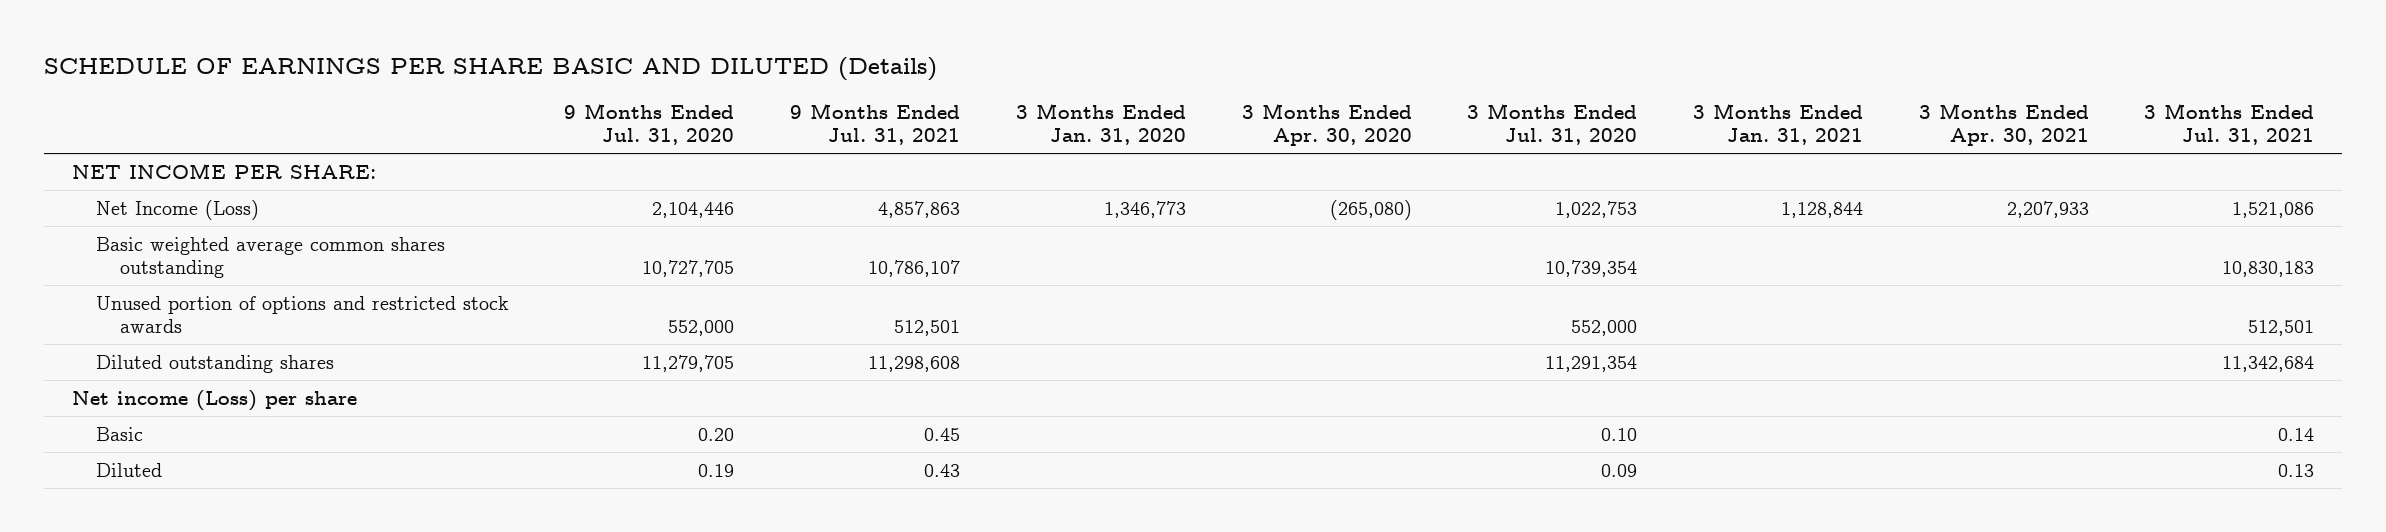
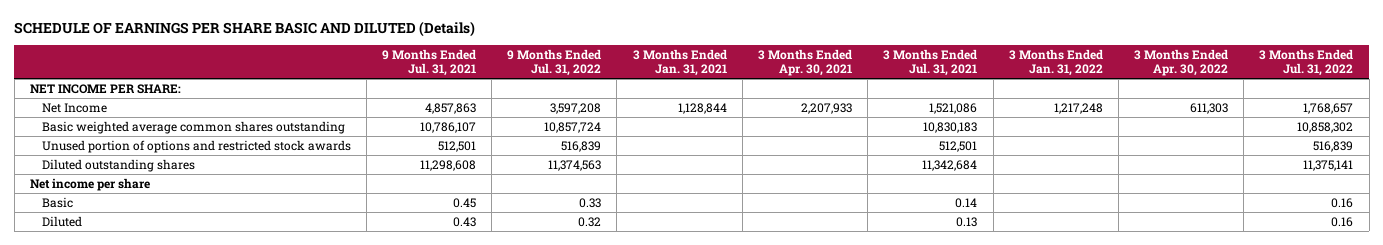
[564,102,735,145] 9 Months Ended Jul. 31, 2020 -> none
[1015,102,1186,145] 3 Months Ended Jan. 31, 2020 -> none
[1241,102,1412,146] 3 Months Ended Apr. 30, 2020 -> none
[1467,102,1638,145] 3 Months Ended Jul. 31, 2020 -> none
none -> [507,48,602,77] 9 Months Ended Jul. 31, 2022
none -> [1008,48,1103,77] 3 Months Ended Jan. 31, 2022
none -> [1134,48,1229,77] 3 Months Ended Apr. 30, 2022
none -> [1259,48,1354,77] 3 Months Ended Jul. 31, 2022
[95,199,259,220] Net Income (Loss) -> [41,102,107,113] Net Income
[71,389,357,411] Net income (Loss) per share -> [29,177,150,191] Net income per share

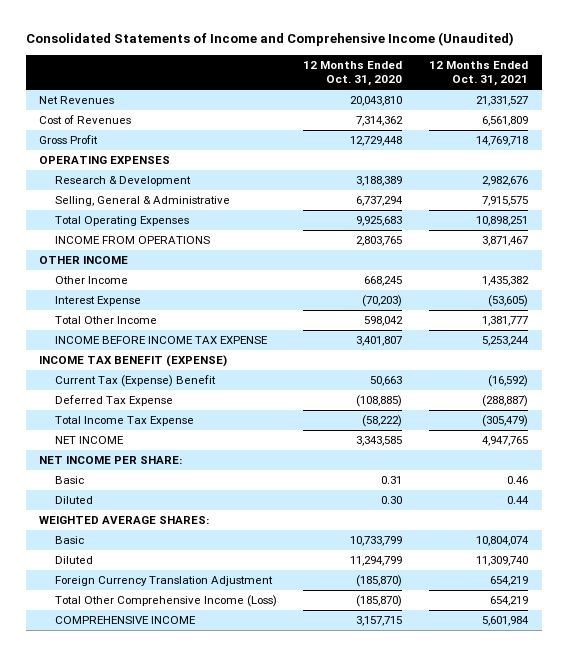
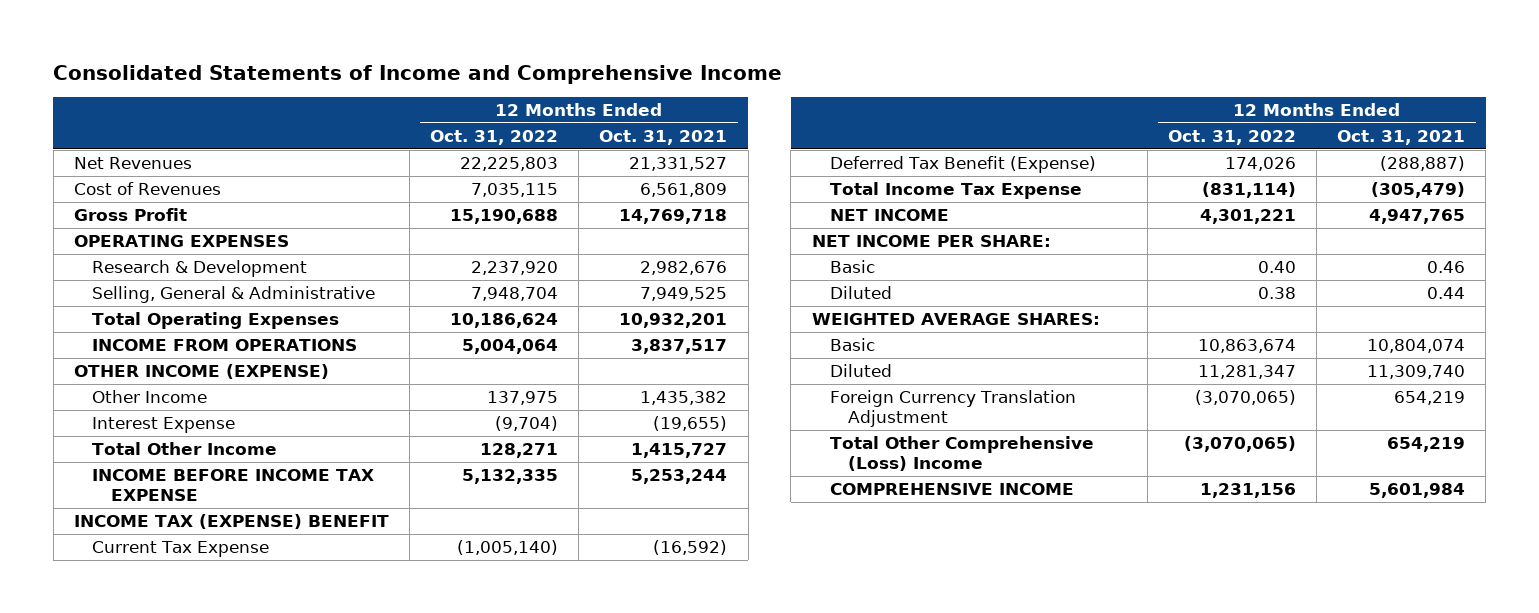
[25,32,514,47] Consolidated Statements of Income and Comprehensive Income (Unaudited) -> [53,64,783,84] Consolidated Statements of Income and Comprehensive Income
[303,61,403,87] 12 Months Ended Oct. 31, 2020 -> none
none -> [430,129,559,145] Oct. 31, 2022
[482,196,529,207] 7,915,575 -> [640,287,728,302] 7,949,525
[476,216,529,227] 10,898,251 -> [619,313,728,329] 10,932,201
[482,236,529,247] 3,871,467 -> [631,339,728,355] 3,837,517
[38,256,128,265] OTHER INCOME -> [73,364,329,380] OTHER INCOME (EXPENSE)
[488,295,529,308] (53,605) -> [653,416,728,432] (19,655)
[482,316,529,327] 1,381,777 -> [631,443,728,459] 1,415,727
[38,355,227,368] INCOME TAX BENEFIT (EXPENSE) -> [73,514,389,530] INCOME TAX (EXPENSE) BENEFIT
[54,375,216,388] Current Tax (Expense) Benefit -> [92,541,270,558] Current Tax Expense
[54,395,173,407] Deferred Tax Expense -> [829,156,1096,174] Deferred Tax Benefit (Expense)
[54,595,277,608] Total Other Comprehensive Income (Loss) -> [829,436,1094,471] Total Other Comprehensive (Loss) Income

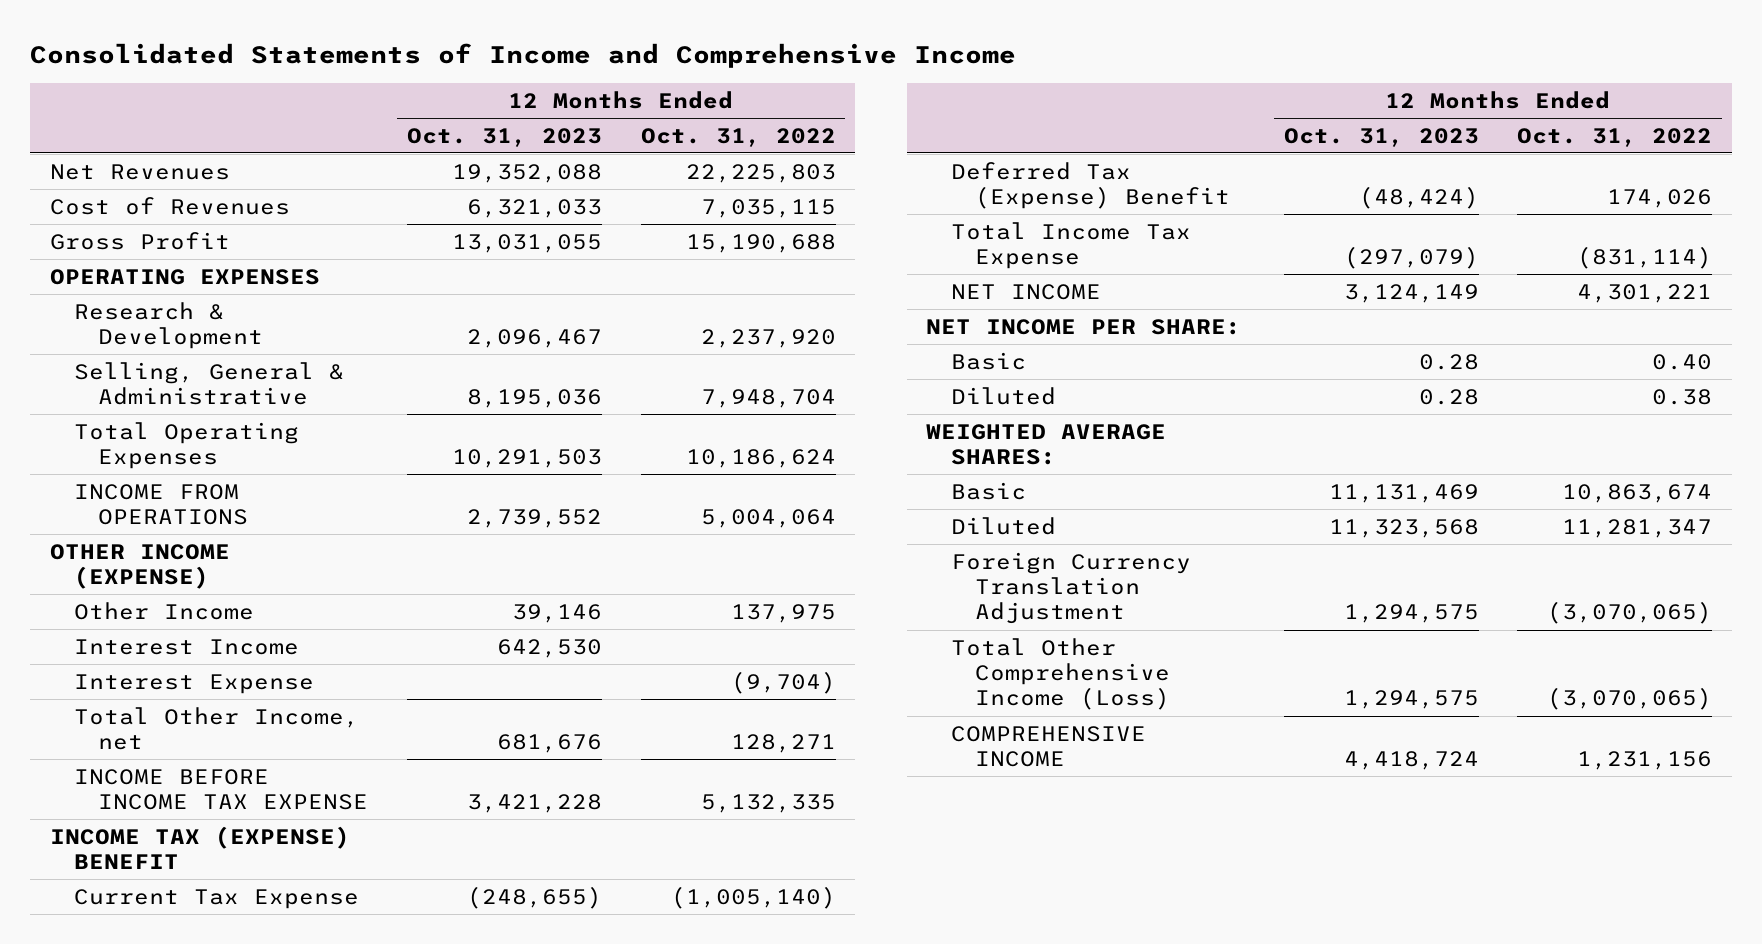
[599,129,728,145] Oct. 31, 2021 -> none
none -> [407,127,603,147] Oct. 31, 2023
none -> [74,638,300,655] Interest Income
[92,442,278,456] Total Other Income -> [74,706,360,751] Total Other Income, net
[829,156,1096,174] Deferred Tax Benefit (Expense) -> [950,161,1230,210] Deferred Tax (Expense) Benefit
[829,436,1094,471] Total Other Comprehensive (Loss) Income -> [950,637,1170,711] Total Other Comprehensive Income (Loss)

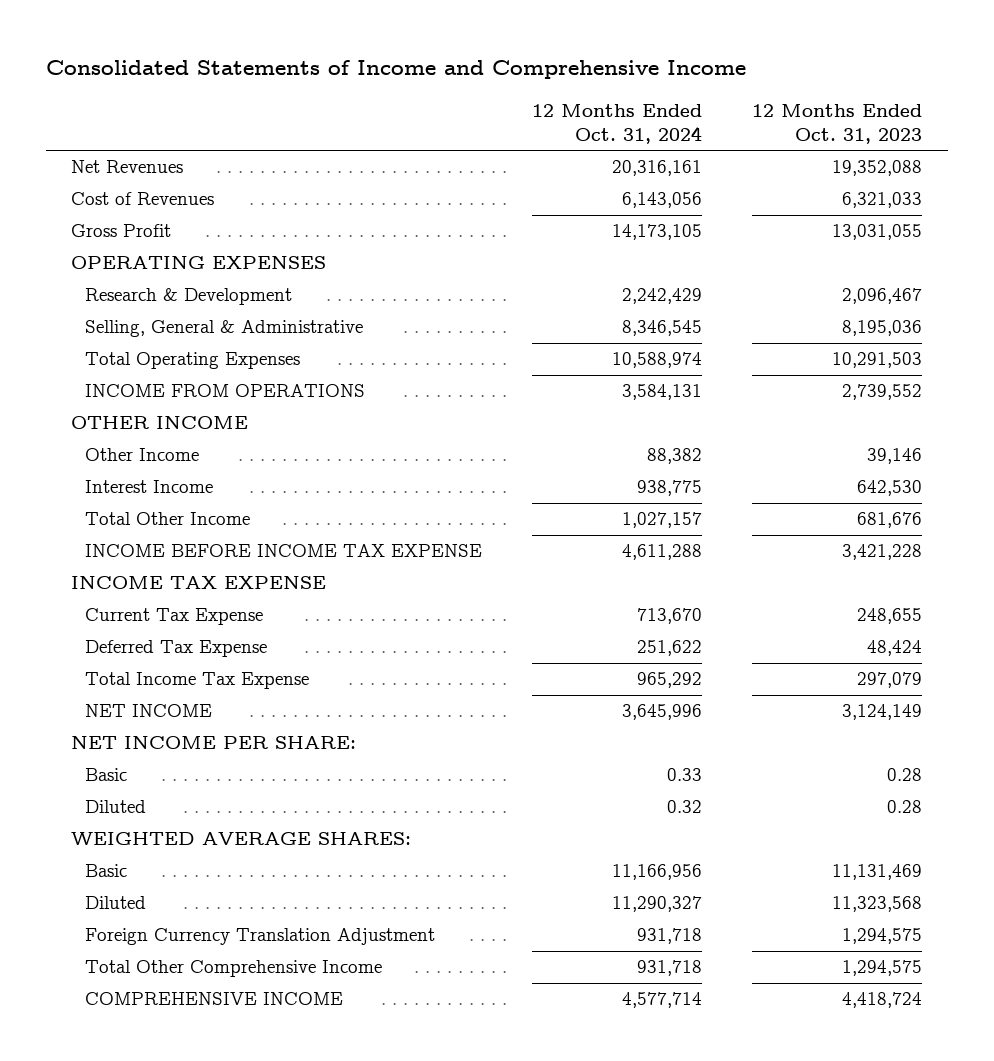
[640,127,836,147] Oct. 31, 2022 -> none
none -> [532,103,703,144] 12 Months Ended Oct. 31, 2024
[49,543,230,590] OTHER INCOME (EXPENSE) -> [71,416,249,430] OTHER INCOME
[74,673,315,694] Interest Expense -> none
[74,706,360,751] Total Other Income, net -> [85,512,251,526] Total Other Income
[49,825,350,870] INCOME TAX (EXPENSE) BENEFIT -> [71,576,327,590] INCOME TAX EXPENSE
[467,885,603,909] (248,655) -> [857,608,923,625] 248,655
[950,161,1230,210] Deferred Tax (Expense) Benefit -> [85,640,268,658] Deferred Tax Expense
[1358,186,1479,210] (48,424) -> [867,640,923,657] 48,424
[1343,246,1479,270] (297,079) -> [857,672,923,689] 297,079
[950,637,1170,711] Total Other Comprehensive Income (Loss) -> [85,960,383,978] Total Other Comprehensive Income

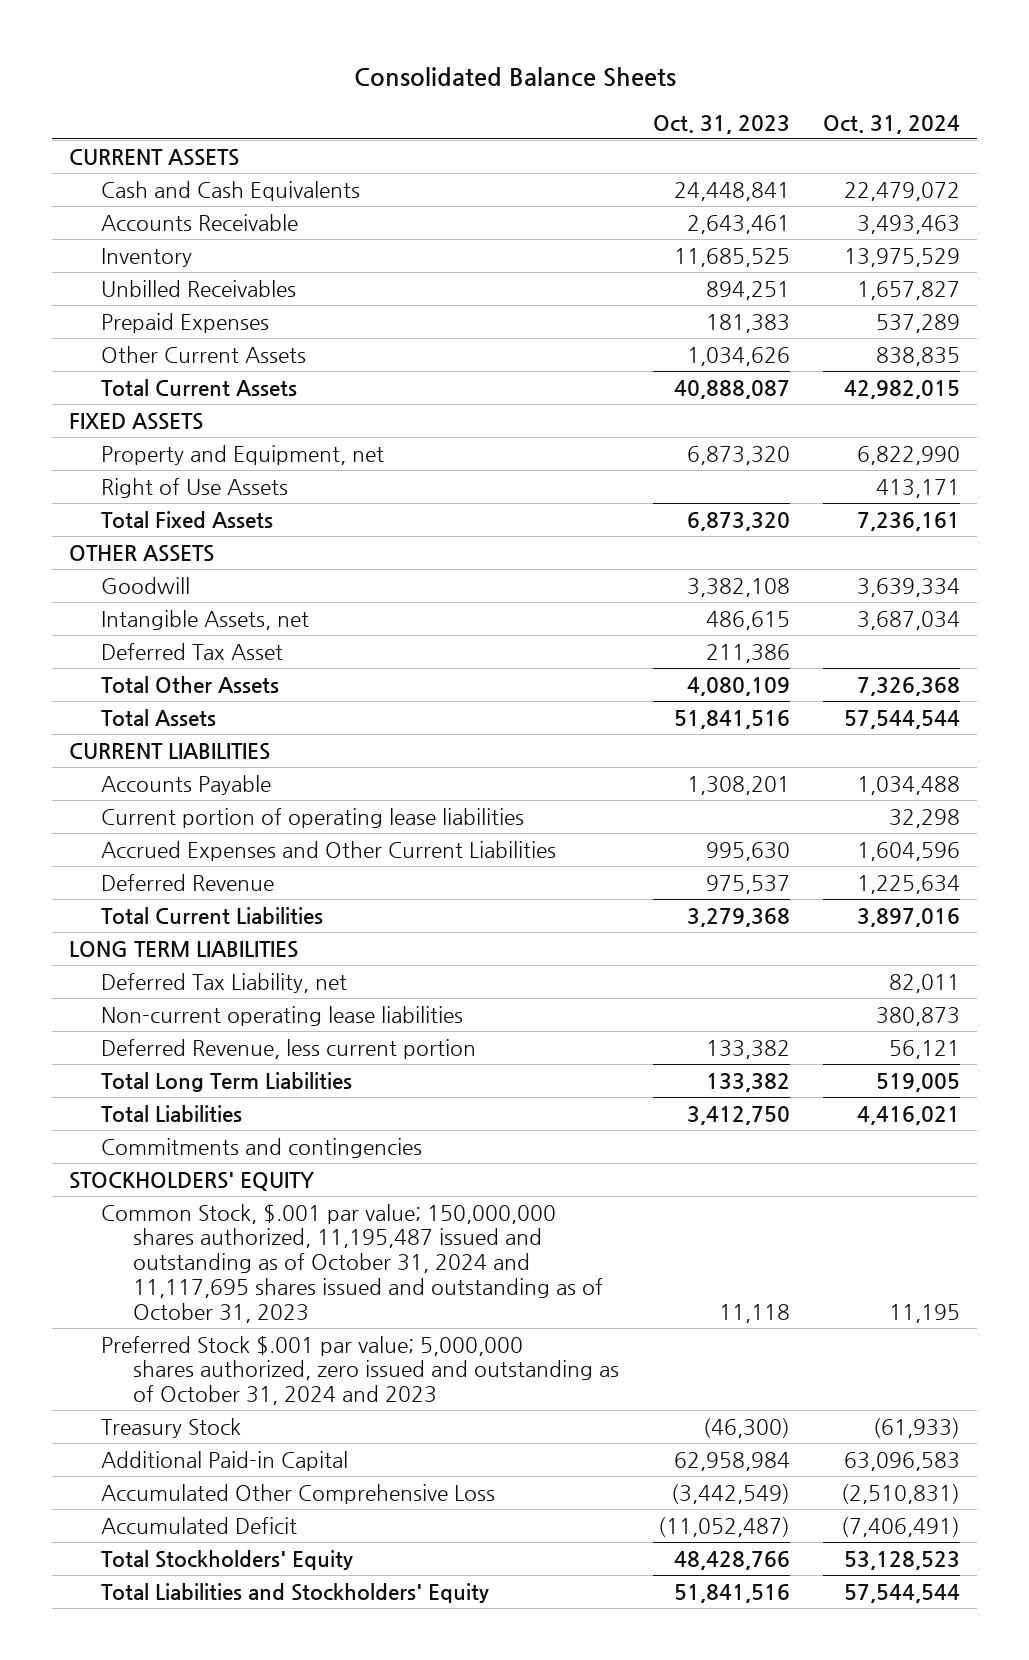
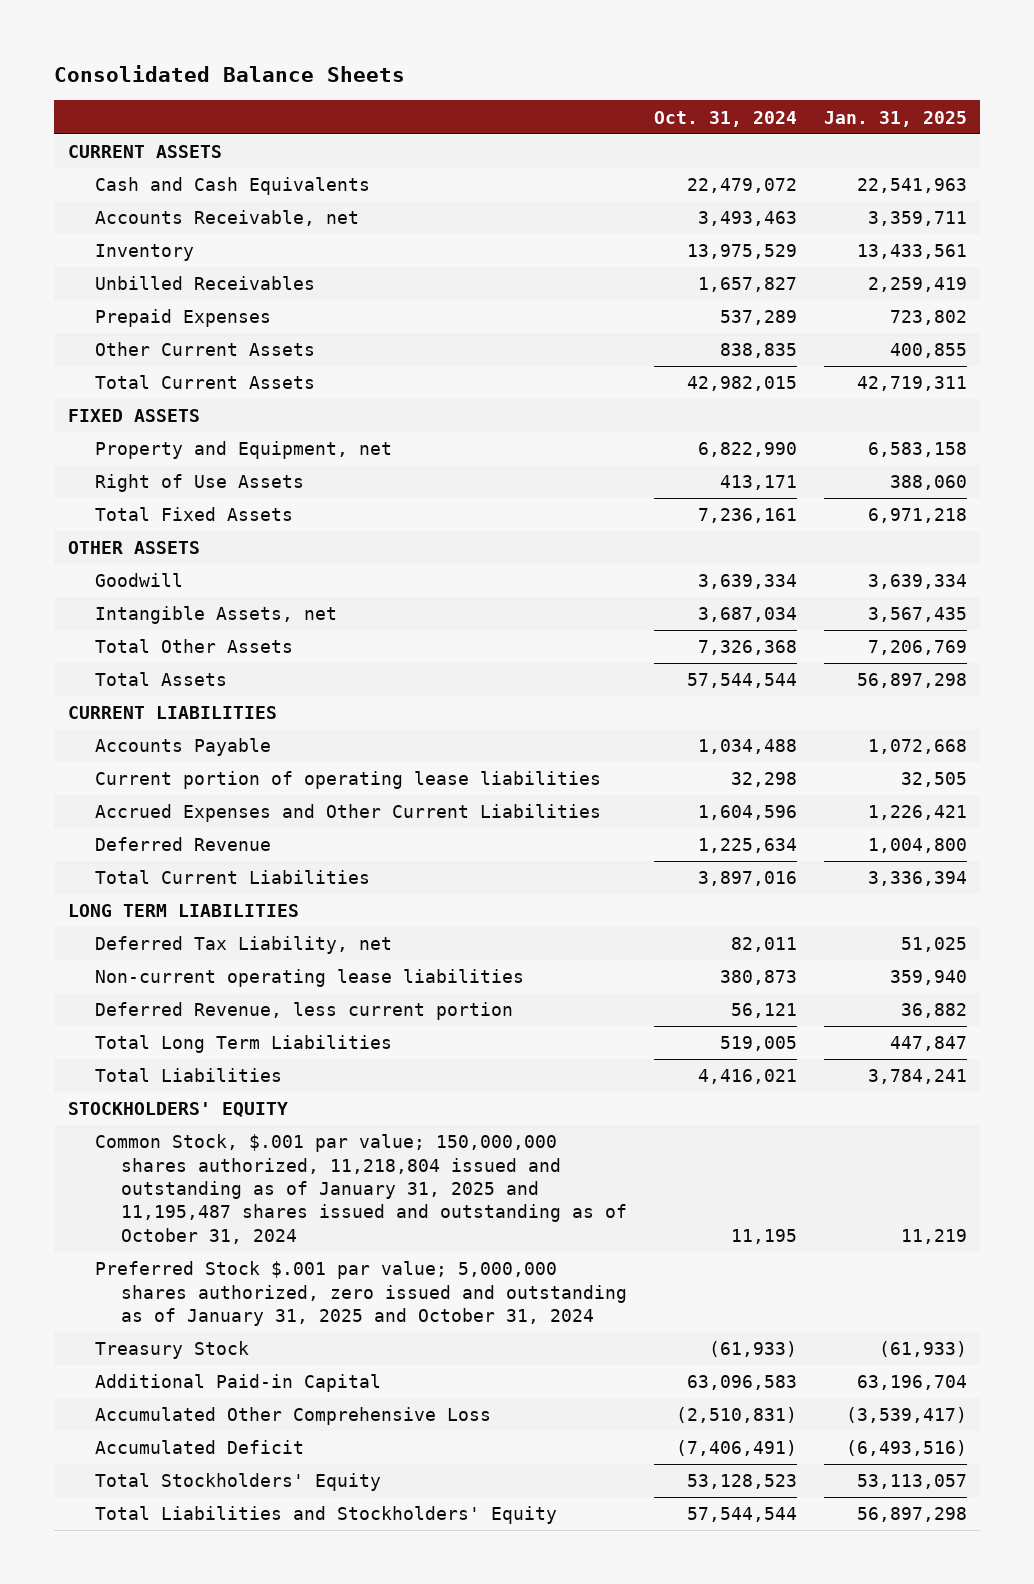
[652,114,790,134] Oct. 31, 2023 -> none
none -> [823,110,967,127] Jan. 31, 2025
[101,213,299,231] Accounts Receivable -> [94,210,359,227] Accounts Receivable, net
[101,642,284,660] Deferred Tax Asset -> none
[101,1137,423,1158] Commitments and contingencies -> none
[101,1203,603,1323] Common Stock, $.001 par value; 150,000,000 shares authorized, 11,195,487 issued and outstanding as of October 31, 2024 and 11,117,695 shares issued and outstanding as of October 31, 2023 -> [94,1134,628,1244] Common Stock, $.001 par value; 150,000,000 shares authorized, 11,218,804 issued and outstanding as of January 31, 2025 and 11,195,487 shares issued and outstanding as of October 31, 2024
[101,1335,619,1406] Preferred Stock $.001 par value; 5,000,000 shares authorized, zero issued and outstanding as of October 31, 2024 and 2023 -> [94,1261,628,1326] Preferred Stock $.001 par value; 5,000,000 shares authorized, zero issued and outstanding as of January 31, 2025 and October 31, 2024

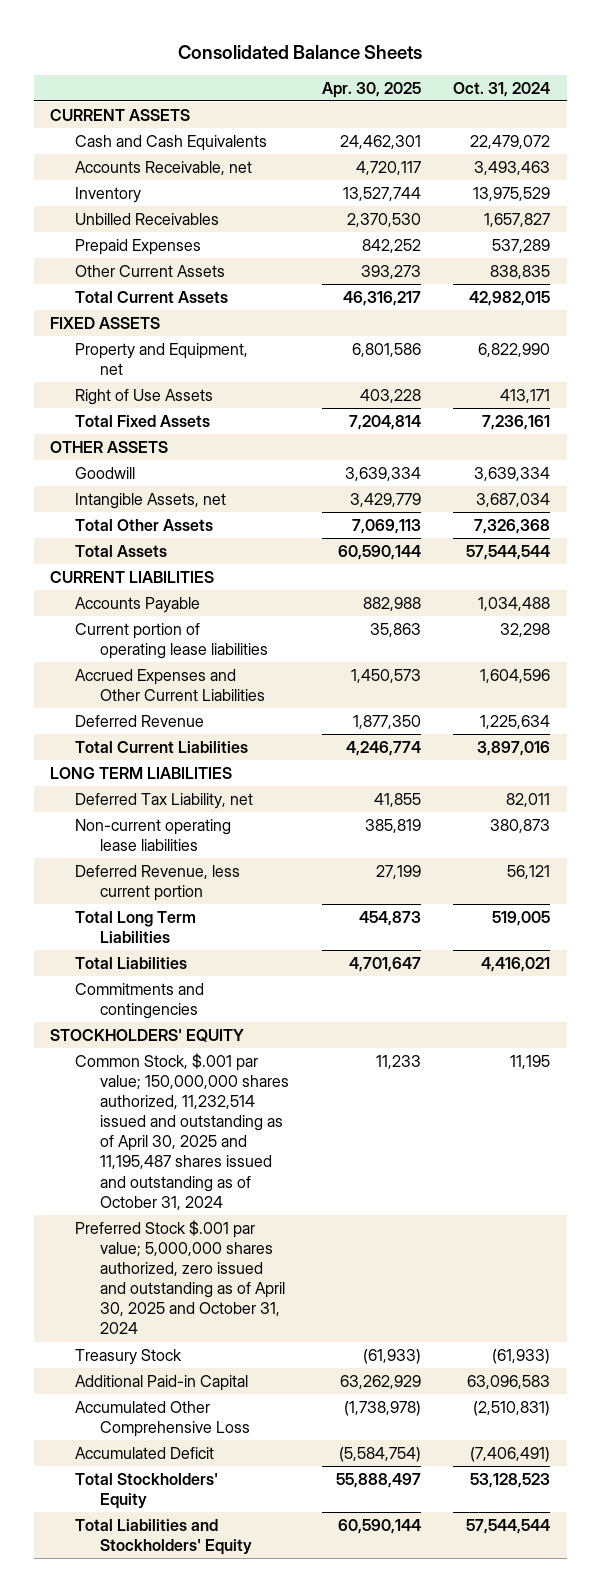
[823,110,967,127] Jan. 31, 2025 -> none
none -> [321,81,421,98] Apr. 30, 2025
none -> [75,982,205,1019] Commitments and contingencies
[94,1134,628,1244] Common Stock, $.001 par value; 150,000,000 shares authorized, 11,218,804 issued and outstanding as of January 31, 2025 and 11,195,487 shares issued and outstanding as of October 31, 2024 -> [75,1052,289,1210] Common Stock, $.001 par value; 150,000,000 shares authorized, 11,232,514 issued and outstanding as of April 30, 2025 and 11,195,487 shares issued and outstanding as of October 31, 2024
[94,1261,628,1326] Preferred Stock $.001 par value; 5,000,000 shares authorized, zero issued and outstanding as of January 31, 2025 and October 31, 2024 -> [75,1219,285,1335] Preferred Stock $.001 par value; 5,000,000 shares authorized, zero issued and outstanding as of April 30, 2025 and October 31, 2024

